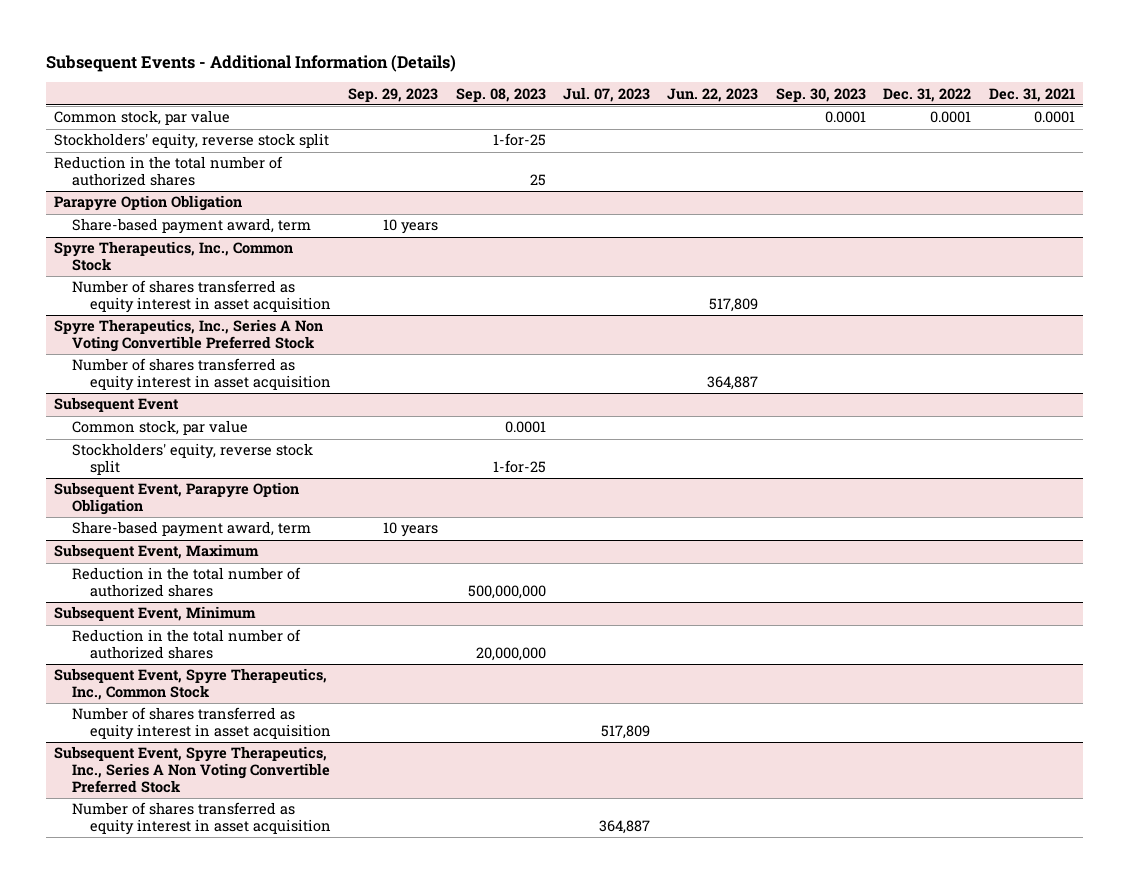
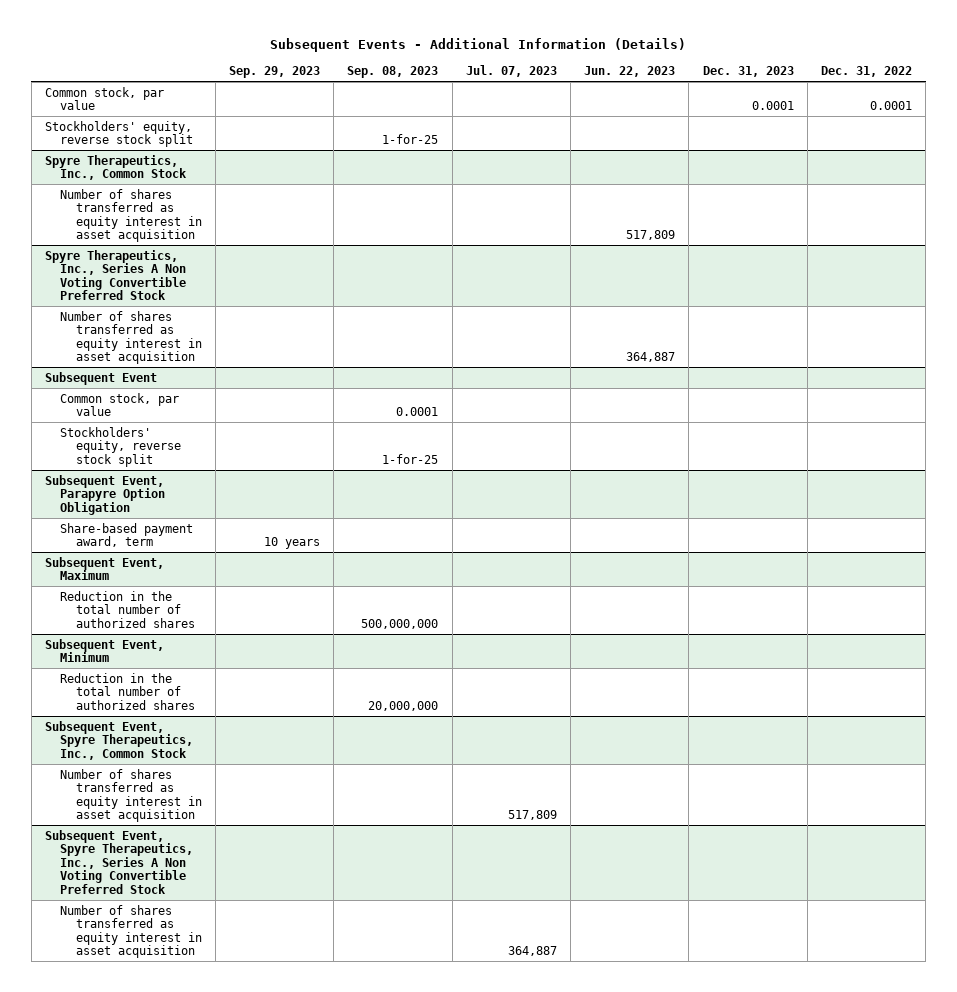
[775,87,866,102] Sep. 30, 2023 -> none
[988,87,1075,102] Dec. 31, 2021 -> none
none -> [702,65,794,77] Dec. 31, 2023
[54,156,284,187] Reduction in the total number of authorized shares -> none
[54,195,243,212] Parapyre Option Obligation -> none
[72,218,312,235] Share-based payment award, term -> none

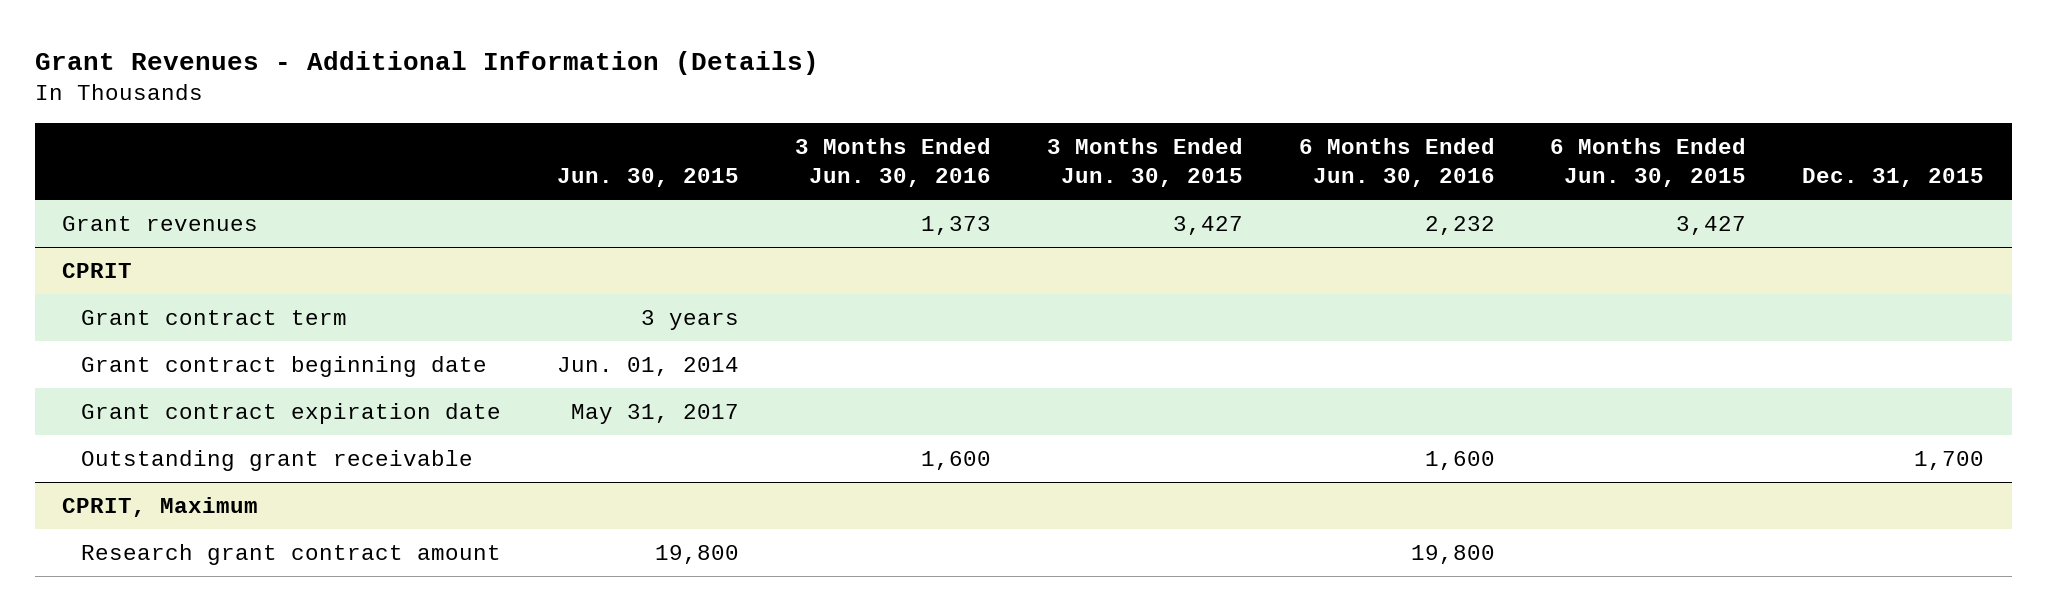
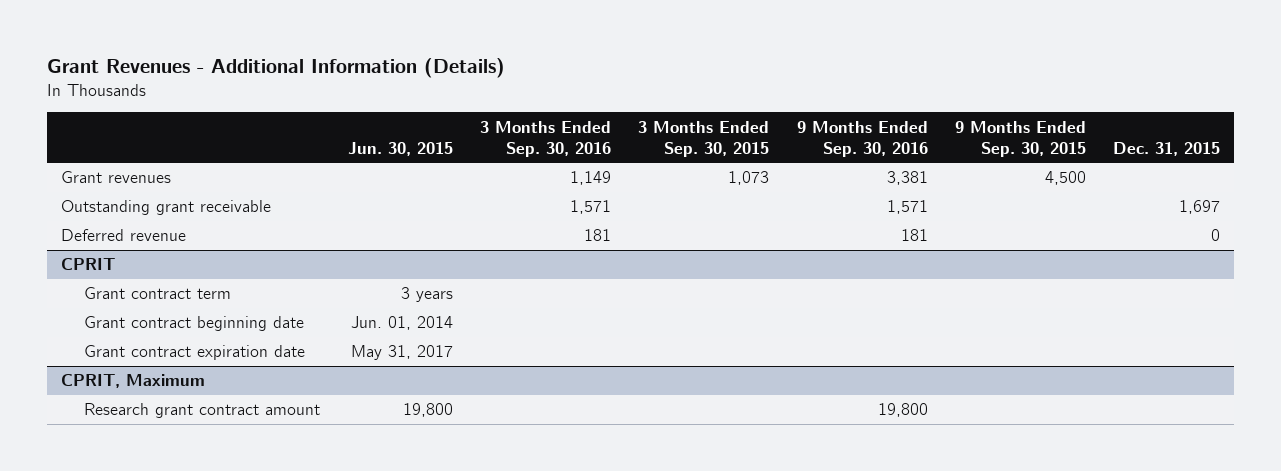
[794,138,991,188] 3 Months Ended Jun. 30, 2016 -> none
[1046,138,1243,188] 3 Months Ended Jun. 30, 2015 -> none
[1298,138,1495,188] 6 Months Ended Jun. 30, 2016 -> none
[1550,138,1747,188] 6 Months Ended Jun. 30, 2015 -> none
none -> [480,120,612,157] 3 Months Ended Sep. 30, 2016
none -> [638,120,770,157] 3 Months Ended Sep. 30, 2015
none -> [796,120,928,157] 9 Months Ended Sep. 30, 2016
none -> [954,120,1086,157] 9 Months Ended Sep. 30, 2015
none -> [60,200,271,216] Outstanding grant receivable
none -> [60,229,186,242] Deferred revenue
[80,449,473,471] Outstanding grant receivable -> none

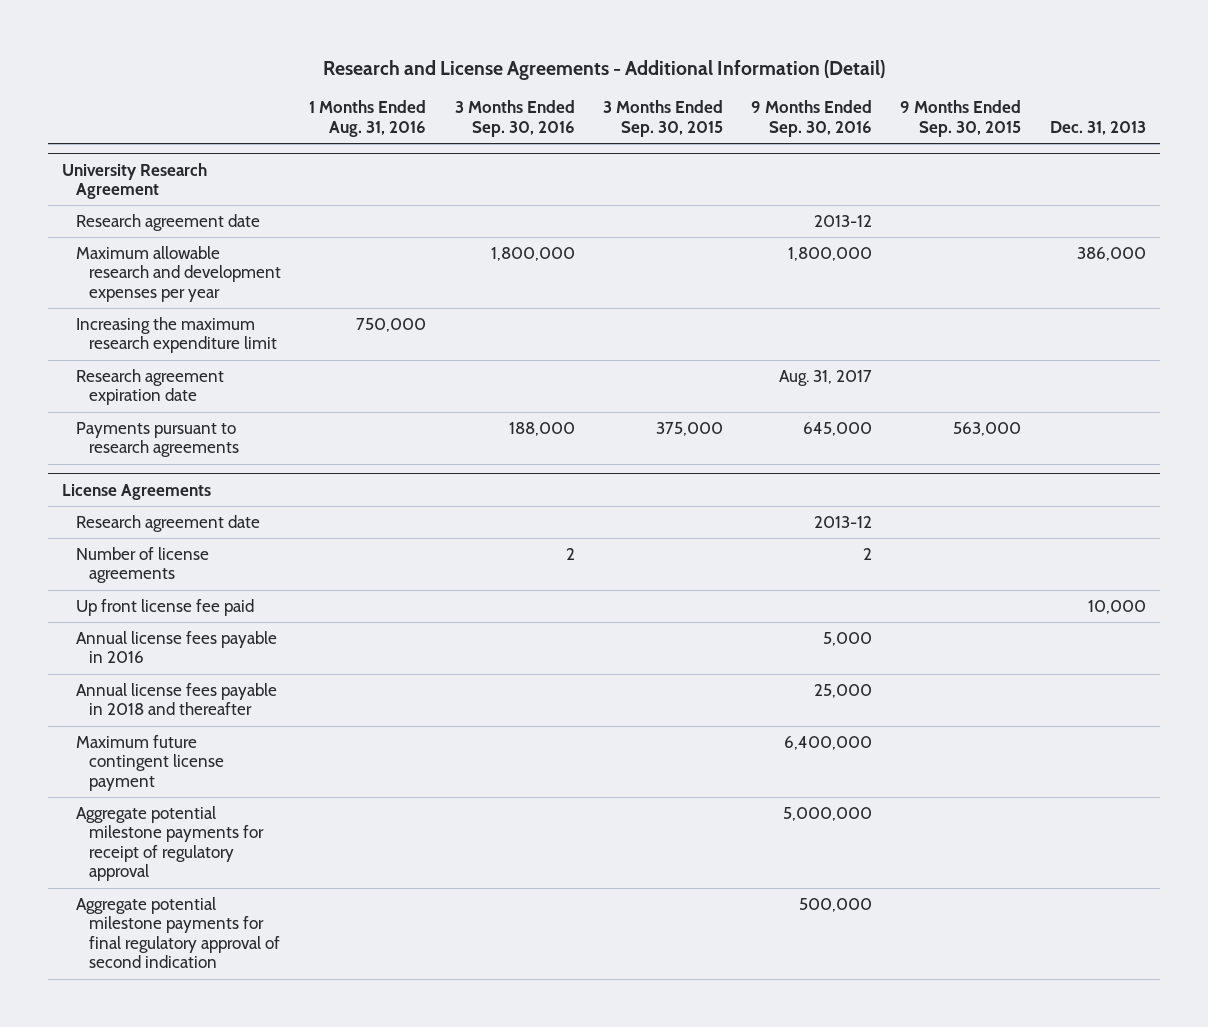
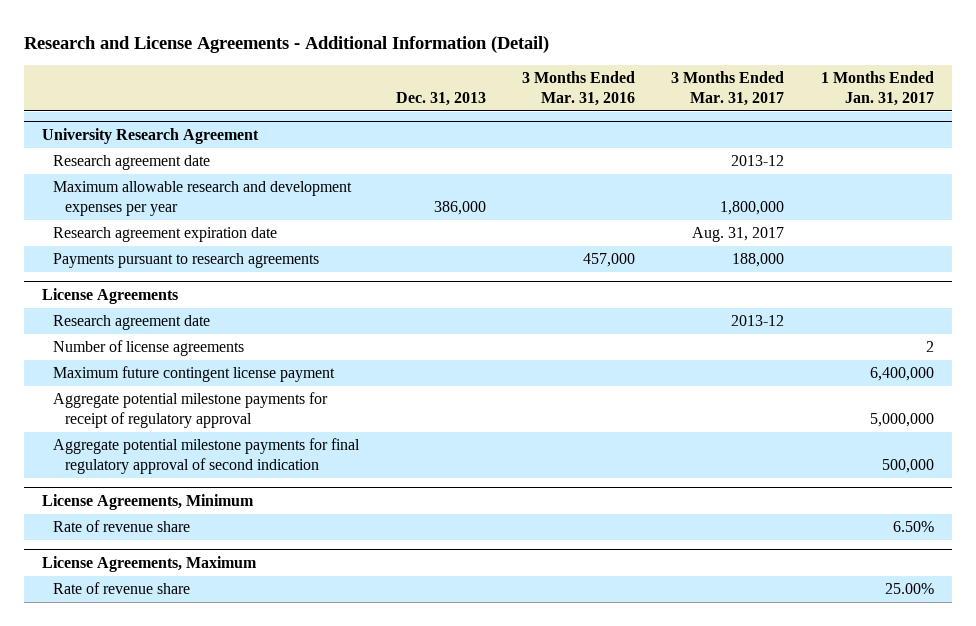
[309,100,427,137] 1 Months Ended Aug. 31, 2016 -> none
[454,100,575,137] 3 Months Ended Sep. 30, 2016 -> none
[602,100,723,137] 3 Months Ended Sep. 30, 2015 -> none
[751,100,873,137] 9 Months Ended Sep. 30, 2016 -> none
[900,100,1022,137] 9 Months Ended Sep. 30, 2015 -> none
none -> [522,70,636,106] 3 Months Ended Mar. 31, 2016
none -> [671,70,785,106] 3 Months Ended Mar. 31, 2017
none -> [820,70,934,106] 1 Months Ended Jan. 31, 2017
[75,316,277,354] Increasing the maximum research expenditure limit -> none
[75,598,254,616] Up front license fee paid -> none
[75,630,277,664] Annual license fees payable in 2016 -> none
[75,682,277,716] Annual license fees payable in 2018 and thereafter -> none
none -> [41,494,254,511] License Agreements, Minimum
none -> [53,520,191,533] Rate of revenue share
none -> [41,556,257,573] License Agreements, Maximum
none -> [53,582,191,595] Rate of revenue share

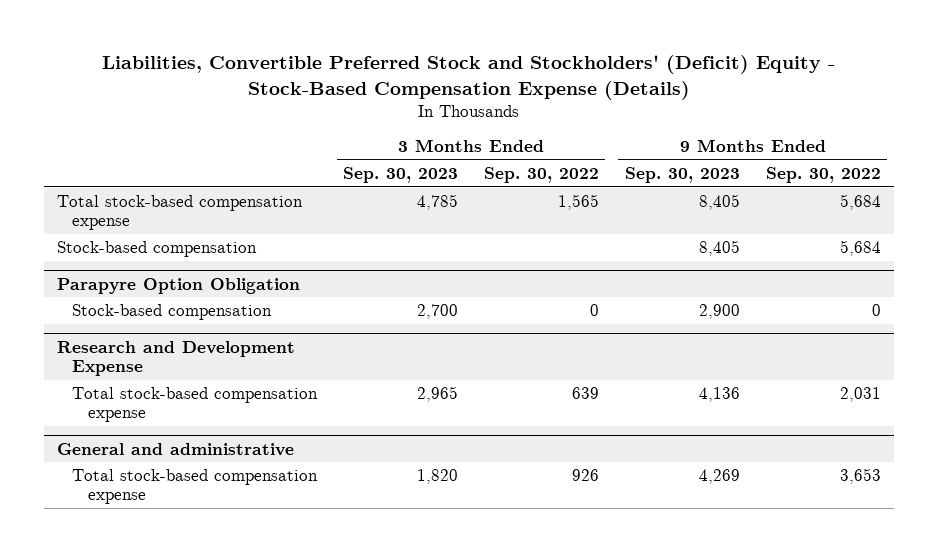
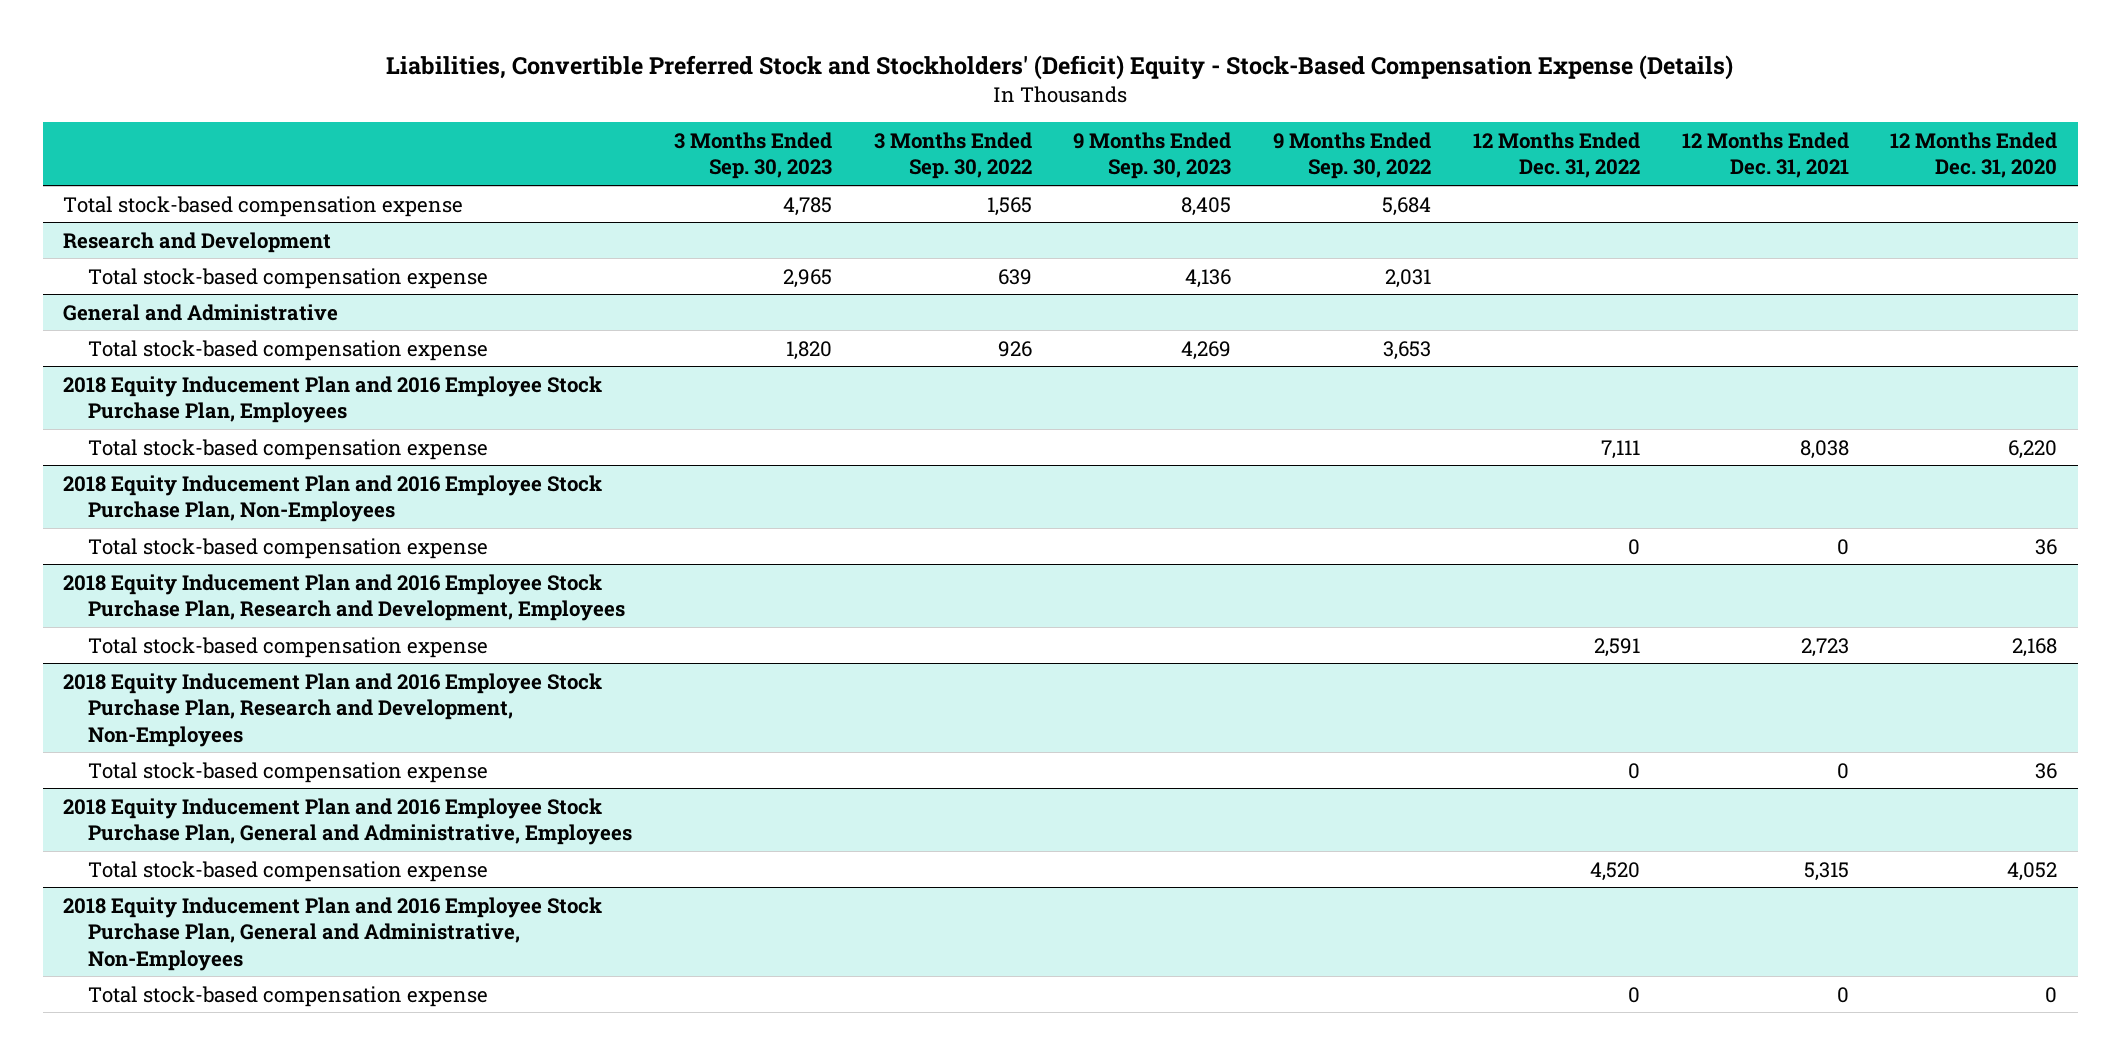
none -> [1472,131,1640,179] 12 Months Ended Dec. 31, 2022
none -> [1681,131,1849,179] 12 Months Ended Dec. 31, 2021
none -> [1890,131,2058,179] 12 Months Ended Dec. 31, 2020
[56,241,257,258] Stock-based compensation -> none
[56,277,300,294] Parapyre Option Obligation -> none
[72,304,273,321] Stock-based compensation -> none
[56,340,295,377] Research and Development Expense -> [63,231,332,253] Research and Development
[56,442,294,456] General and administrative -> [63,303,339,321] General and Administrative
none -> [63,375,603,424] 2018 Equity Inducement Plan and 2016 Employee Stock Purchase Plan, Employees
none -> [88,438,489,460] Total stock-based compensation expense
none -> [63,474,603,523] 2018 Equity Inducement Plan and 2016 Employee Stock Purchase Plan, Non-Employees
none -> [88,537,489,559] Total stock-based compensation expense
none -> [63,573,626,622] 2018 Equity Inducement Plan and 2016 Employee Stock Purchase Plan, Research and Development, Employees
none -> [88,636,489,658] Total stock-based compensation expense
none -> [63,672,603,747] 2018 Equity Inducement Plan and 2016 Employee Stock Purchase Plan, Research and Development, Non-Employees
none -> [88,761,489,783] Total stock-based compensation expense
none -> [63,797,633,846] 2018 Equity Inducement Plan and 2016 Employee Stock Purchase Plan, General and Administrative, Employees
none -> [88,860,489,882] Total stock-based compensation expense
none -> [63,896,603,971] 2018 Equity Inducement Plan and 2016 Employee Stock Purchase Plan, General and Administrative, Non-Employees
none -> [88,985,489,1007] Total stock-based compensation expense

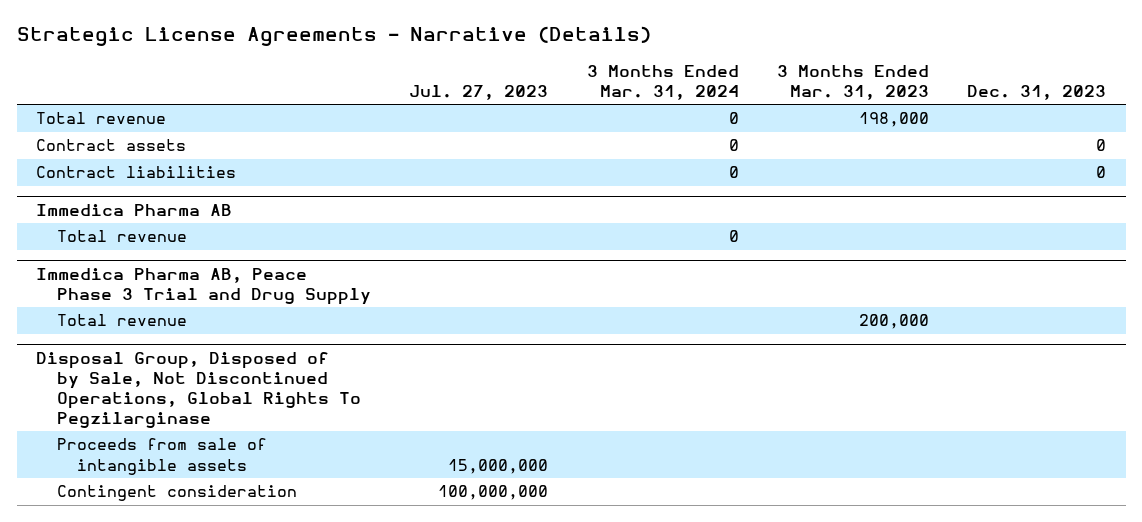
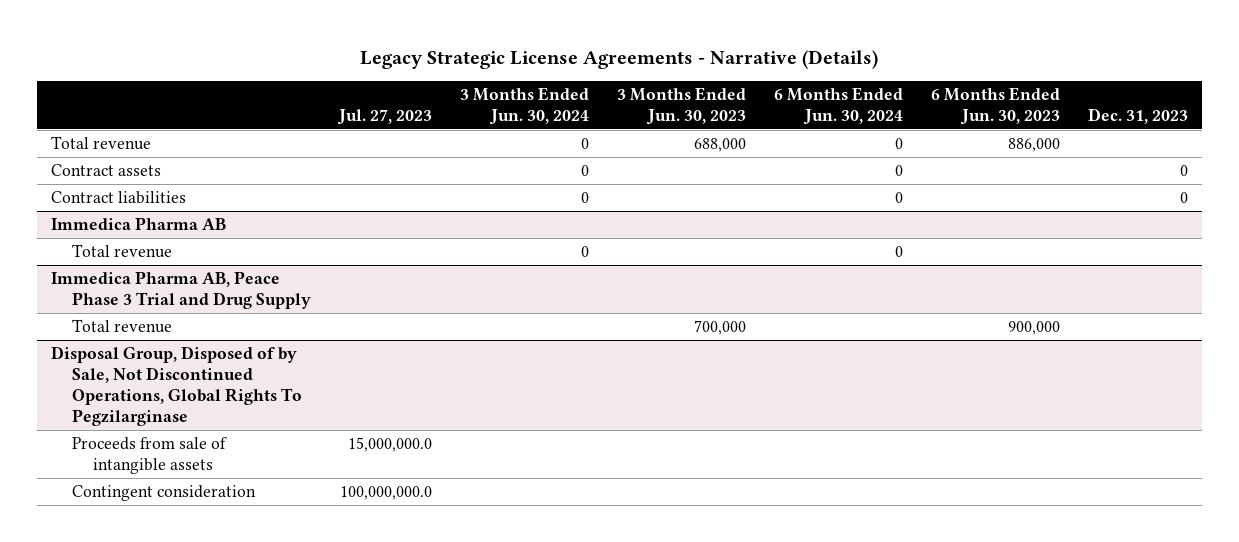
[16,26,651,47] Strategic License Agreements - Narrative (Details) -> [360,49,879,69] Legacy Strategic License Agreements - Narrative (Details)
[586,64,739,101] 3 Months Ended Mar. 31, 2024 -> none
[776,64,929,101] 3 Months Ended Mar. 31, 2023 -> none
none -> [460,87,590,126] 3 Months Ended Jun. 30, 2024
none -> [617,87,747,126] 3 Months Ended Jun. 30, 2023
none -> [773,87,903,126] 6 Months Ended Jun. 30, 2024
none -> [930,87,1060,126] 6 Months Ended Jun. 30, 2023
[448,458,549,474] 15,000,000 -> [348,437,433,453] 15,000,000.0
[438,485,549,501] 100,000,000 -> [340,486,433,501] 100,000,000.0

